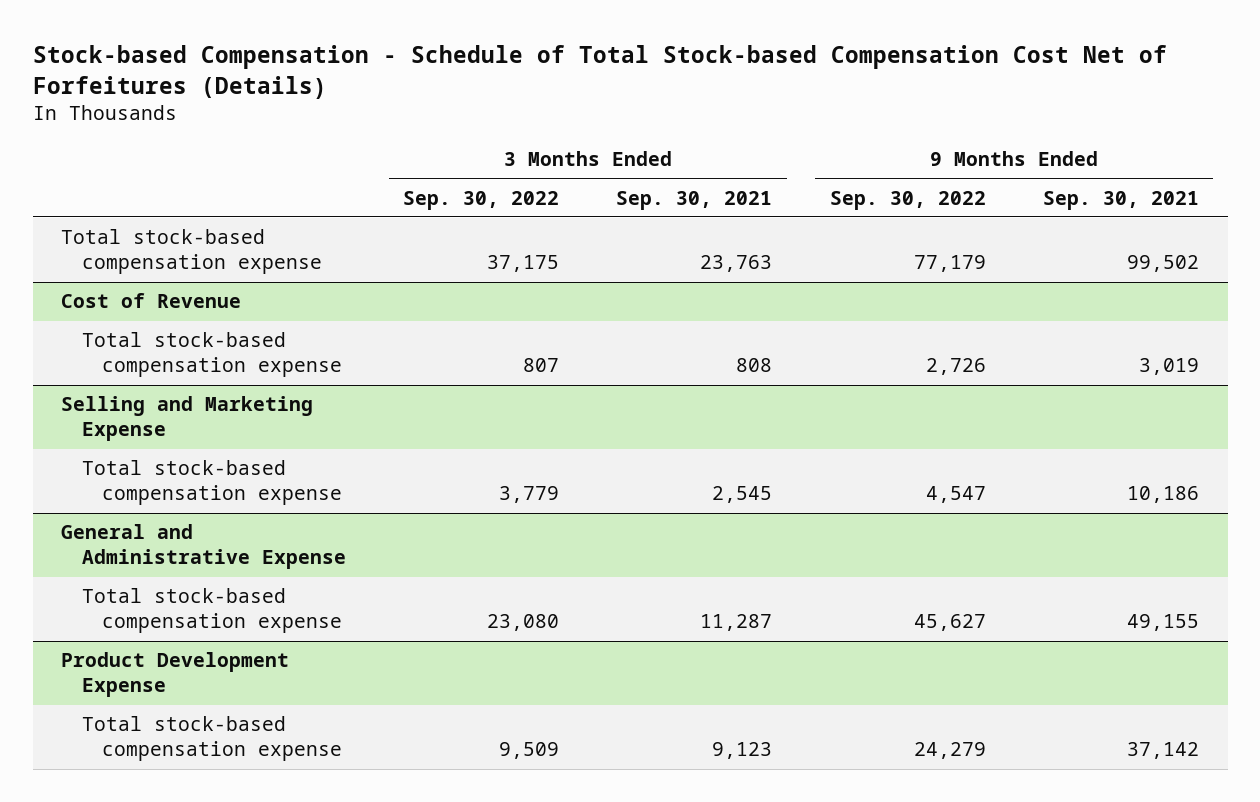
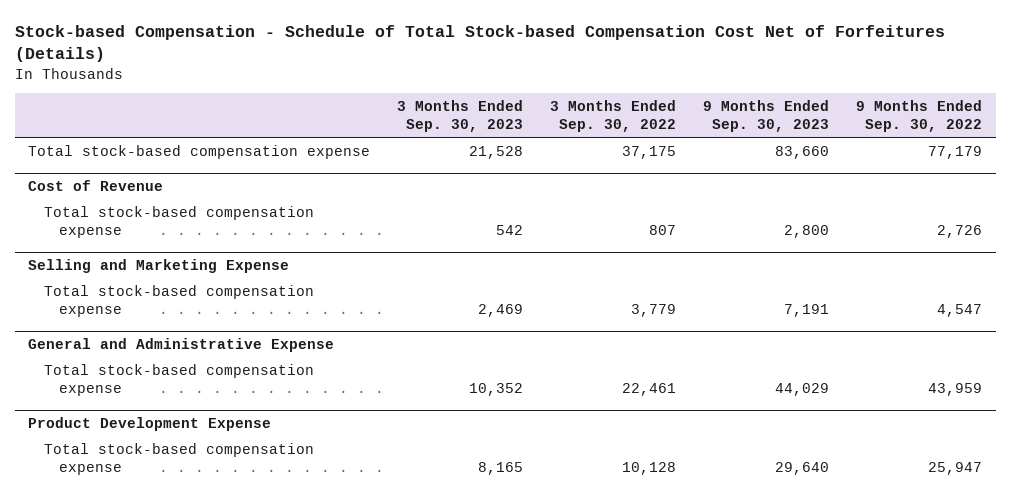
[616,190,773,210] Sep. 30, 2021 -> none
[1043,190,1200,210] Sep. 30, 2021 -> none
none -> [397,100,524,133] 3 Months Ended Sep. 30, 2023
none -> [703,100,830,133] 9 Months Ended Sep. 30, 2023
[487,614,560,632] 23,080 -> [622,382,677,396] 22,461
[913,614,986,632] 45,627 -> [928,382,983,396] 43,959
[499,742,560,760] 9,509 -> [622,461,677,475] 10,128
[913,742,986,760] 24,279 -> [928,461,983,475] 25,947

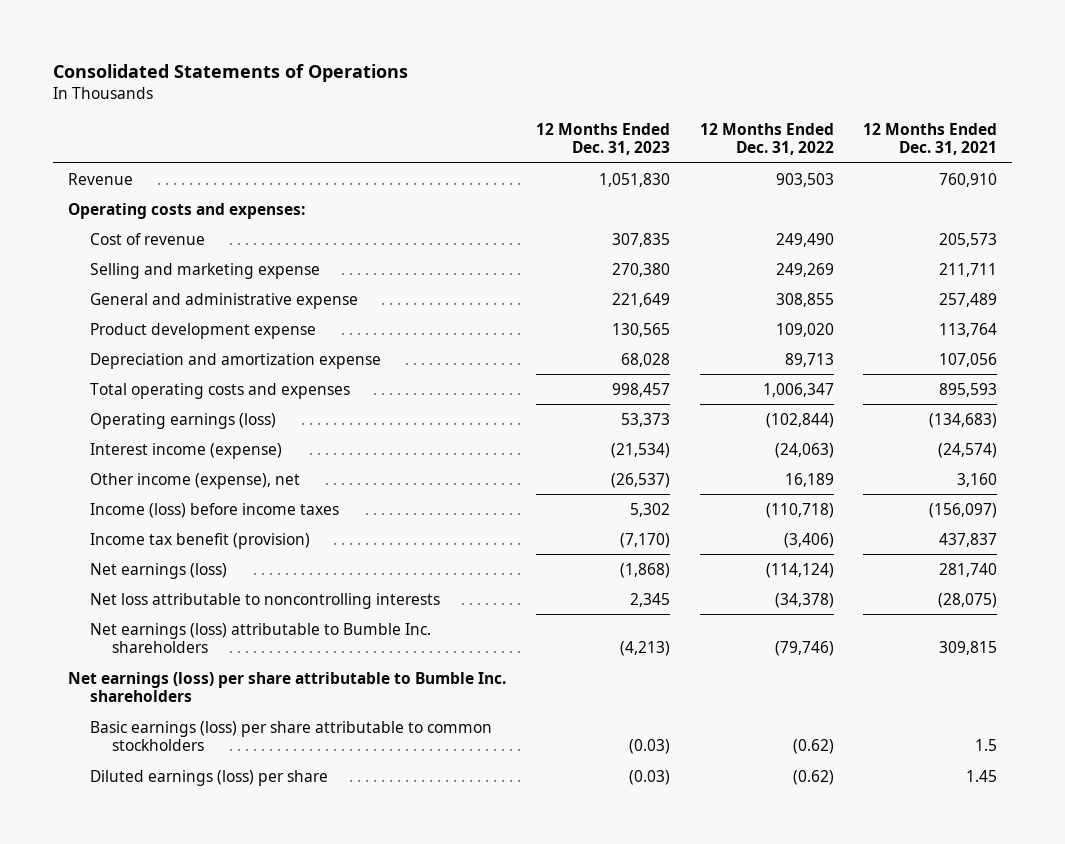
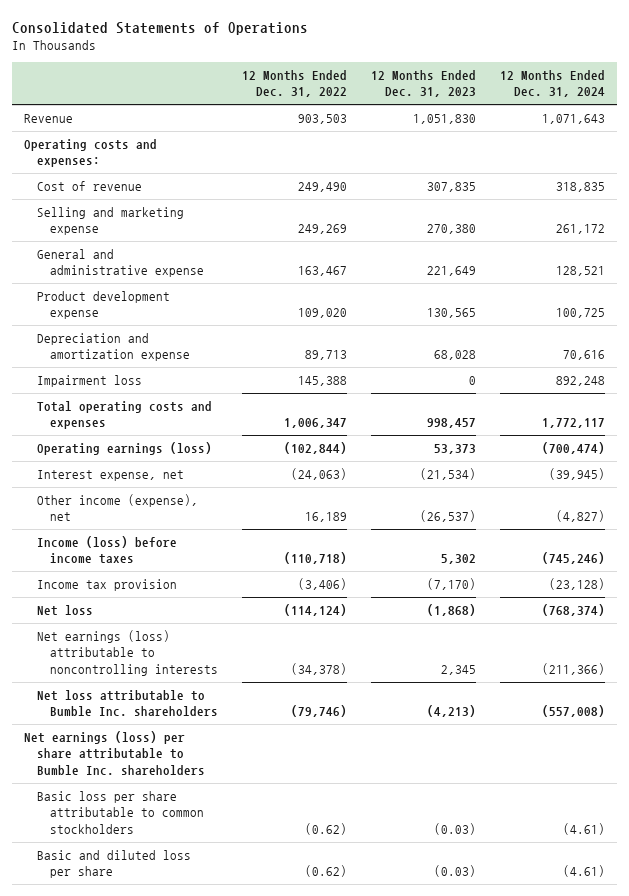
[863,122,998,156] 12 Months Ended Dec. 31, 2021 -> none
none -> [500,70,606,98] 12 Months Ended Dec. 31, 2024
[775,292,834,307] 308,855 -> [298,266,348,277] 163,467
none -> [36,375,142,388] Impairment loss
[90,442,283,459] Interest income (expense) -> [36,470,184,482] Interest expense, net
[90,532,311,549] Income tax benefit (provision) -> [36,579,177,592] Income tax provision
[90,562,228,579] Net earnings (loss) -> [36,605,93,617] Net loss
[90,592,441,609] Net loss attributable to noncontrolling interests -> [36,630,219,676] Net earnings (loss) attributable to noncontrolling interests
[90,622,432,654] Net earnings (loss) attributable to Bumble Inc. shareholders -> [36,690,219,717] Net loss attributable to Bumble Inc. shareholders
[90,720,493,752] Basic earnings (loss) per share attributable to common stockholders -> [36,791,205,834] Basic loss per share attributable to common stockholders
[90,769,329,786] Diluted earnings (loss) per share -> [36,850,191,879] Basic and diluted loss per share

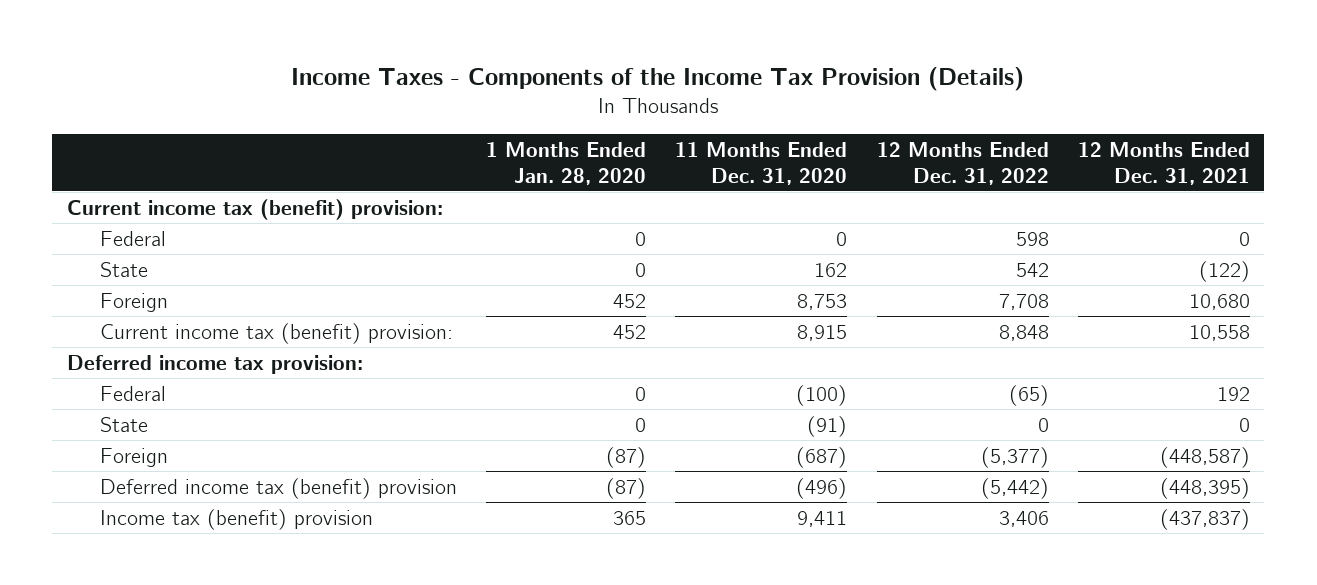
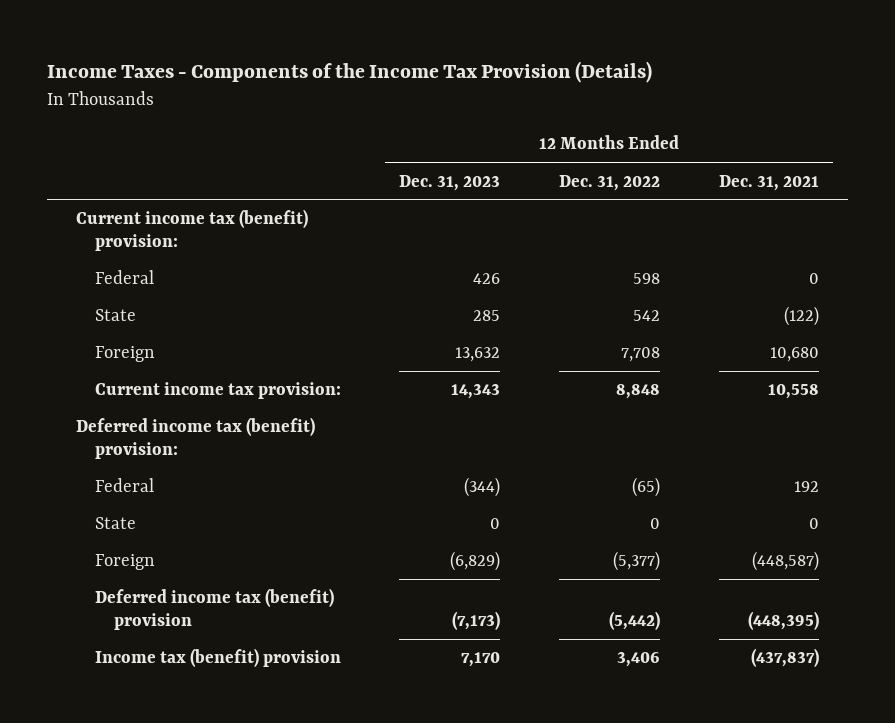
[486,141,647,185] 1 Months Ended Jan. 28, 2020 -> none
[675,141,848,185] 11 Months Ended Dec. 31, 2020 -> none
none -> [399,174,501,191] Dec. 31, 2023
[99,322,453,344] Current income tax (benefit) provision: -> [94,382,341,400] Current income tax provision:
[66,354,363,374] Deferred income tax provision: -> [76,417,316,460] Deferred income tax (benefit) provision:

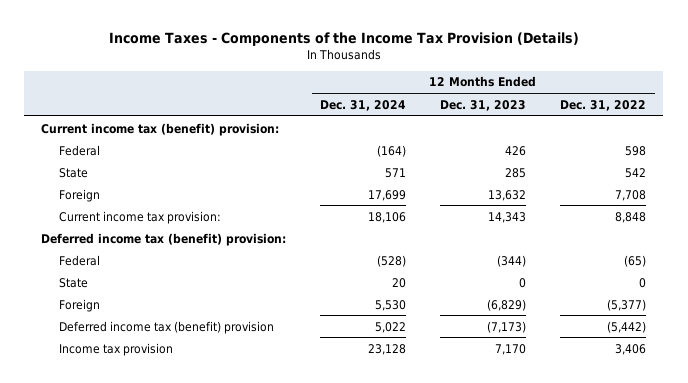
[718,174,819,191] Dec. 31, 2021 -> none
none -> [320,99,407,111] Dec. 31, 2024
[94,648,341,668] Income tax (benefit) provision -> [59,342,174,356] Income tax provision

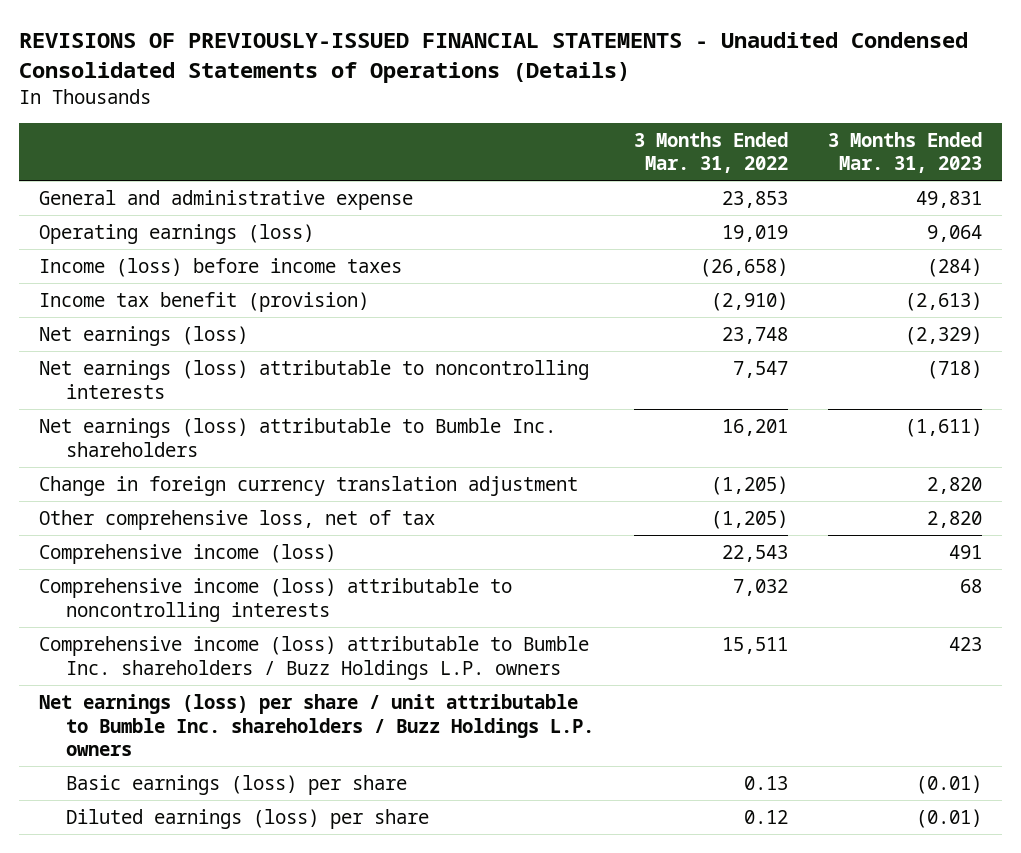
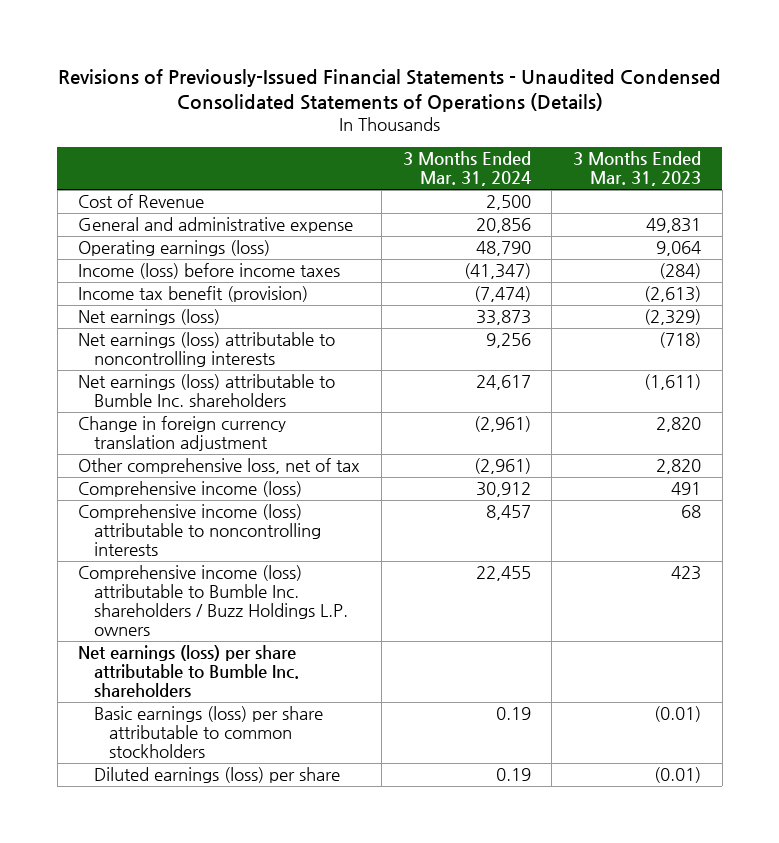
[18,32,968,84] REVISIONS OF PREVIOUSLY-ISSUED FINANCIAL STATEMENTS - Unaudited Condensed Consolidated Statements of Operations (Details) -> [57,68,721,113] Revisions of Previously-Issued Financial Statements - Unaudited Condensed Consolidated Statements of Operations (Details)
[633,131,788,174] 3 Months Ended Mar. 31, 2022 -> none
none -> [402,151,531,187] 3 Months Ended Mar. 31, 2024
none -> [78,194,205,209] Cost of Revenue
[38,693,594,757] Net earnings (loss) per share / unit attributable to Bumble Inc. shareholders / Buzz Holdings L.P. owners -> [78,645,299,698] Net earnings (loss) per share attributable to Bumble Inc. shareholders
[65,774,407,795] Basic earnings (loss) per share -> [93,706,323,759] Basic earnings (loss) per share attributable to common stockholders

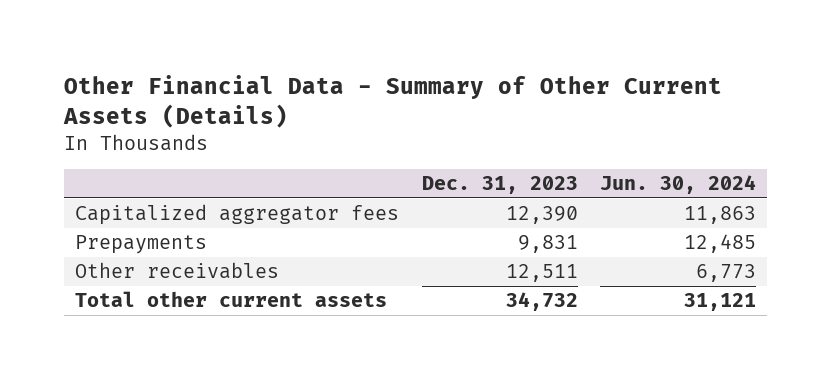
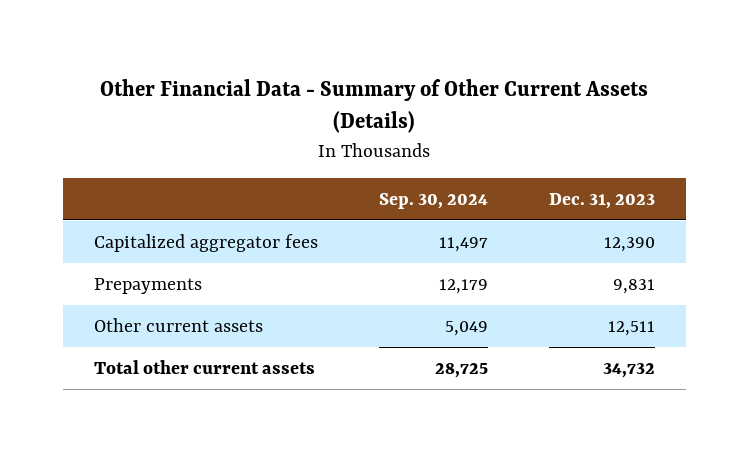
[600,175,757,195] Jun. 30, 2024 -> none
none -> [378,192,488,209] Sep. 30, 2024
[74,262,279,280] Other receivables -> [93,317,263,332] Other current assets

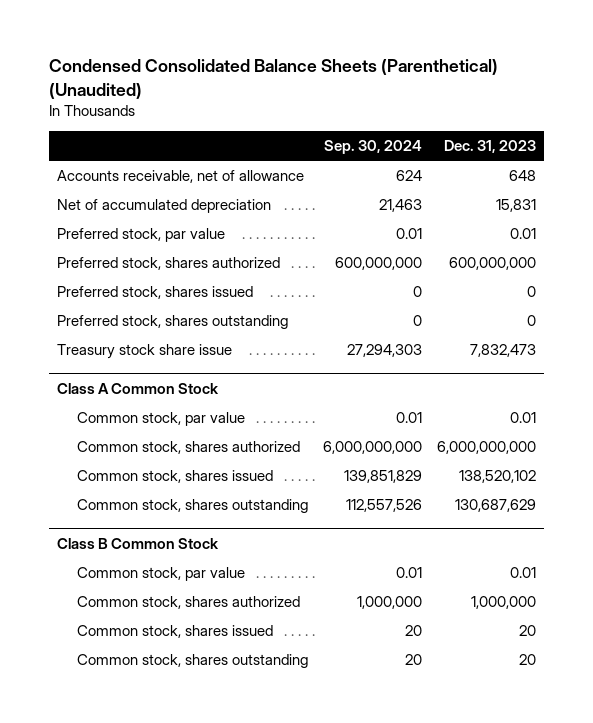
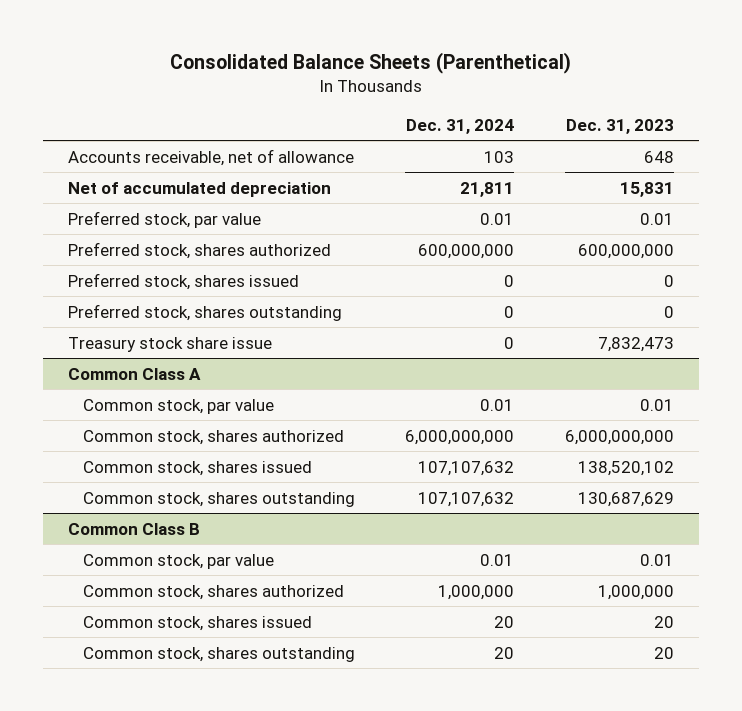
[49,59,499,99] Condensed Consolidated Balance Sheets (Parenthetical) (Unaudited) -> [170,52,572,75] Consolidated Balance Sheets (Parenthetical)
[324,140,423,155] Sep. 30, 2024 -> none
none -> [406,118,515,134] Dec. 31, 2024
[56,382,219,394] Class A Common Stock -> [68,367,202,380] Common Class A
[56,537,219,549] Class B Common Stock -> [68,522,201,535] Common Class B

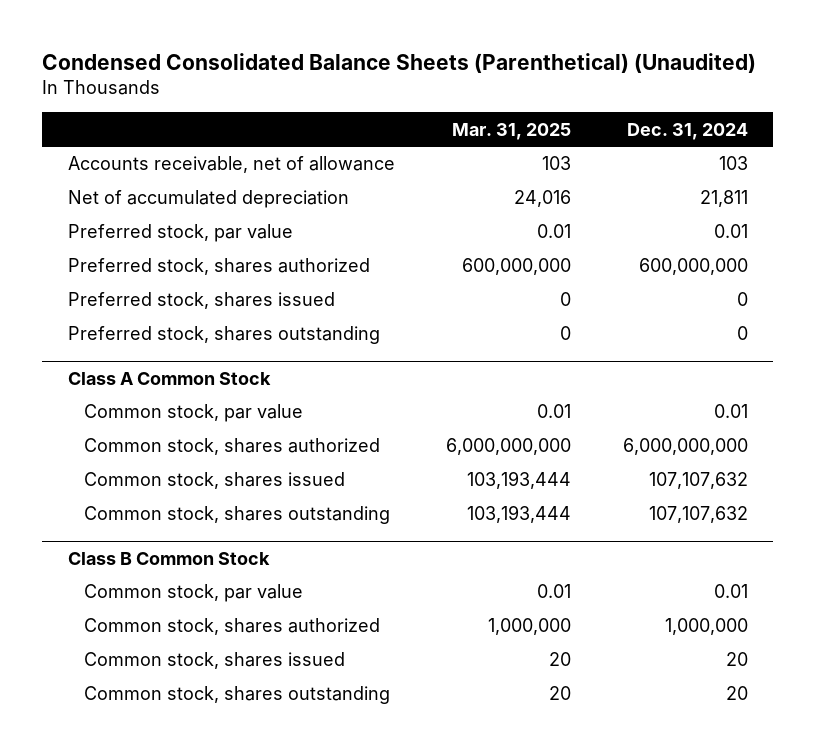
[170,52,572,75] Consolidated Balance Sheets (Parenthetical) -> [42,53,757,74] Condensed Consolidated Balance Sheets (Parenthetical) (Unaudited)
[565,118,674,134] Dec. 31, 2023 -> none
none -> [452,122,572,140] Mar. 31, 2025
[68,336,273,352] Treasury stock share issue -> none
[68,367,202,380] Common Class A -> [67,372,271,386] Class A Common Stock
[68,522,201,535] Common Class B -> [67,552,270,566] Class B Common Stock

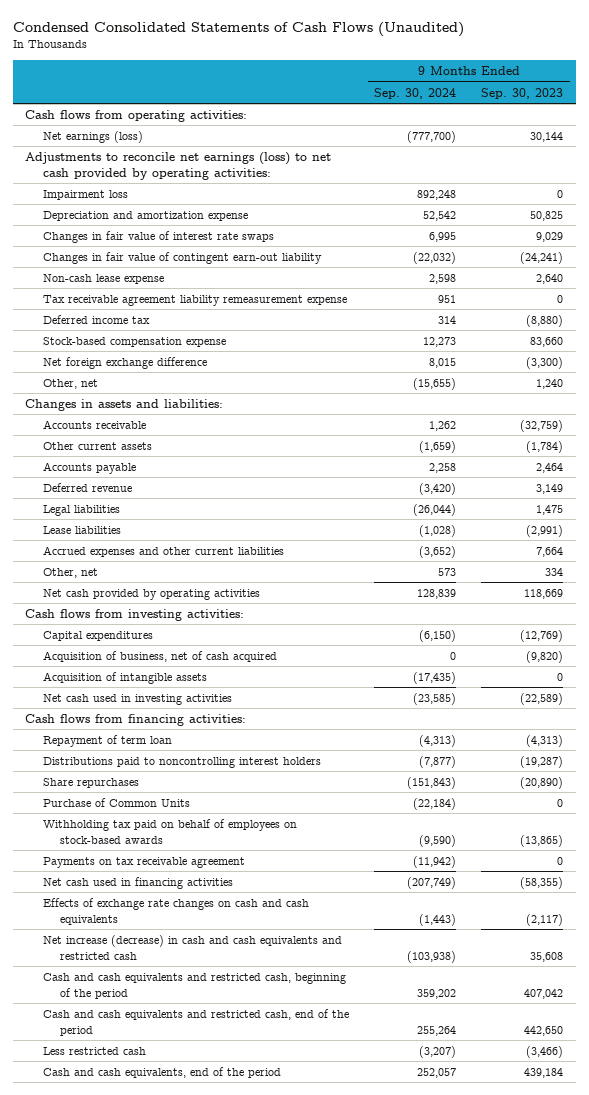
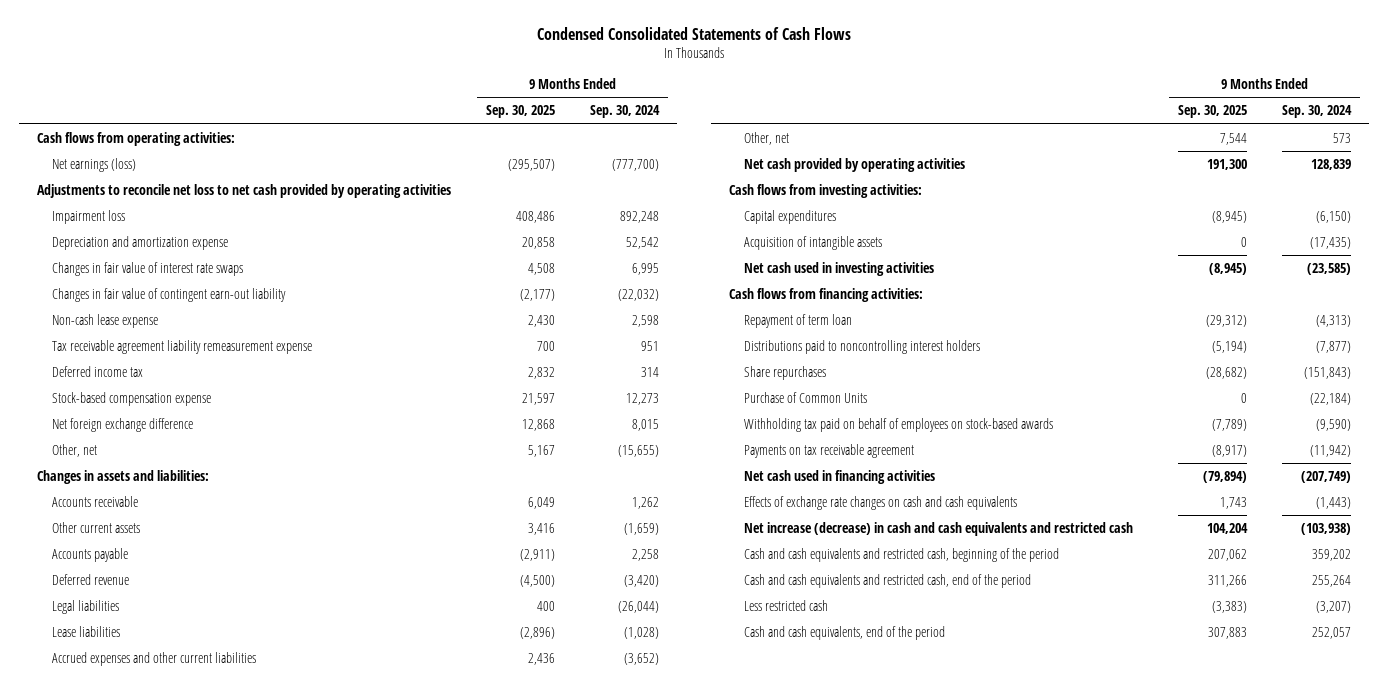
[12,21,464,37] Condensed Consolidated Statements of Cash Flows (Unaudited) -> [537,26,852,40] Condensed Consolidated Statements of Cash Flows
[481,87,564,99] Sep. 30, 2023 -> none
none -> [486,105,556,119] Sep. 30, 2025
[25,151,332,180] Adjustments to reconcile net earnings (loss) to net cash provided by operating activities: -> [36,183,451,198] Adjustments to reconcile net loss to net cash provided by operating activities
[42,650,277,662] Acquisition of business, net of cash acquired -> none

